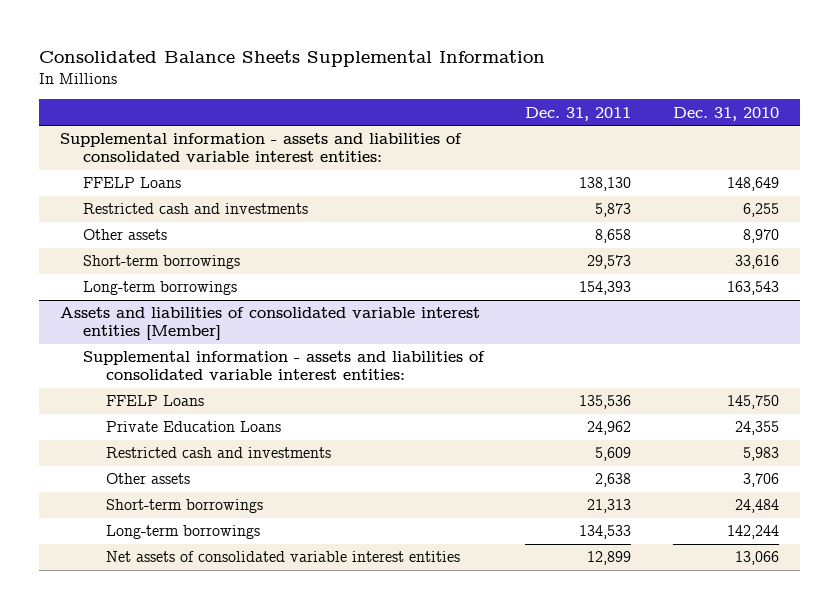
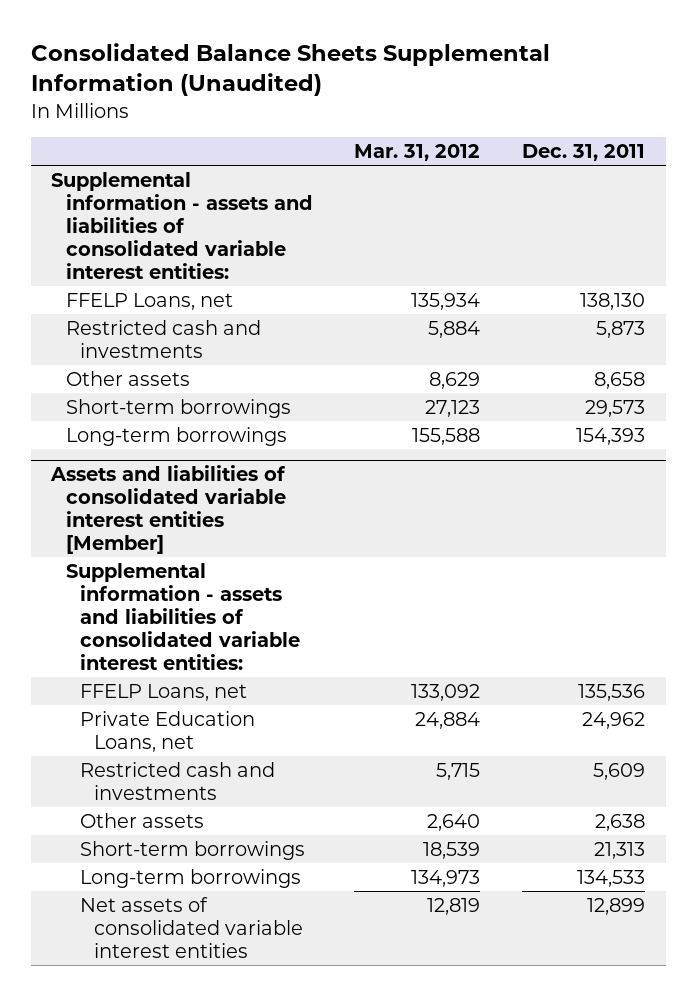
[39,50,546,68] Consolidated Balance Sheets Supplemental Information -> [30,42,550,97] Consolidated Balance Sheets Supplemental Information (Unaudited)
[672,106,779,121] Dec. 31, 2010 -> none
none -> [354,144,481,162] Mar. 31, 2012
[82,177,181,189] FFELP Loans -> [65,292,233,310] FFELP Loans, net
[106,395,205,407] FFELP Loans -> [79,683,247,701] FFELP Loans, net
[106,421,282,433] Private Education Loans -> [79,710,255,752] Private Education Loans, net

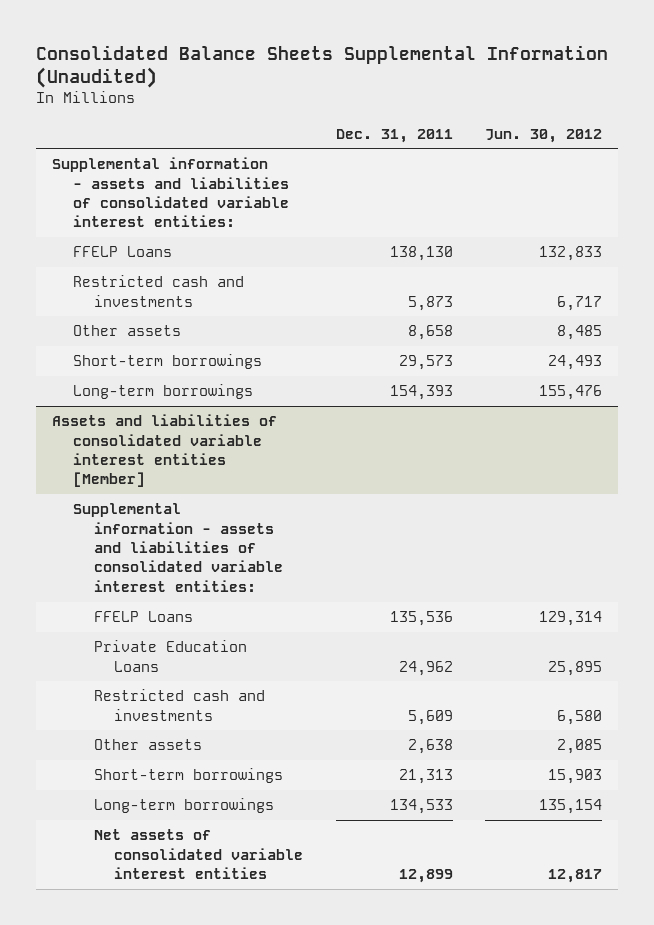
[354,144,481,162] Mar. 31, 2012 -> none
none -> [485,128,603,143] Jun. 30, 2012
[65,292,233,310] FFELP Loans, net -> [73,246,173,258] FFELP Loans
[79,683,247,701] FFELP Loans, net -> [93,611,193,623] FFELP Loans
[79,710,255,752] Private Education Loans, net -> [93,640,247,672] Private Education Loans

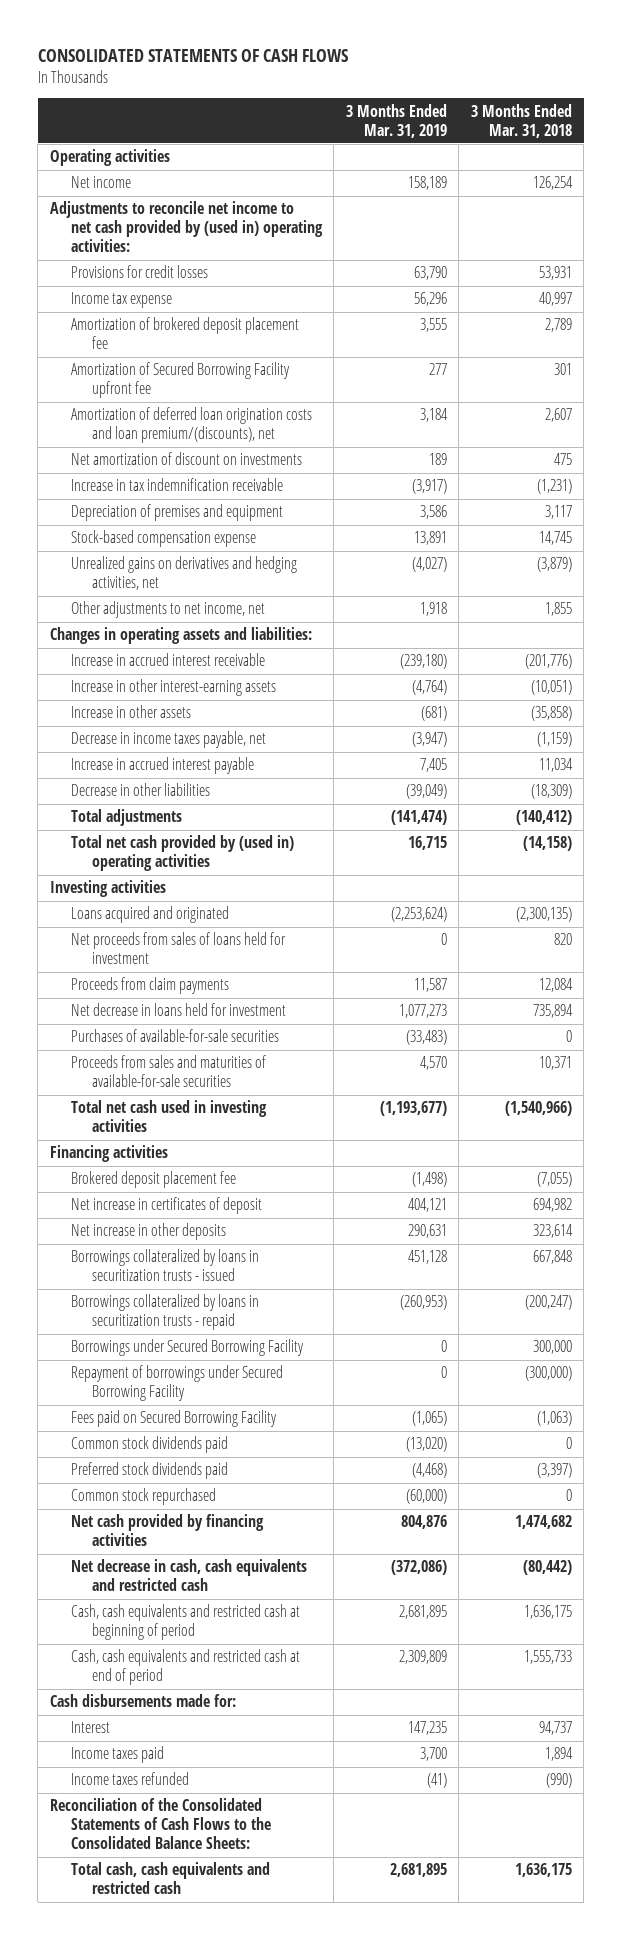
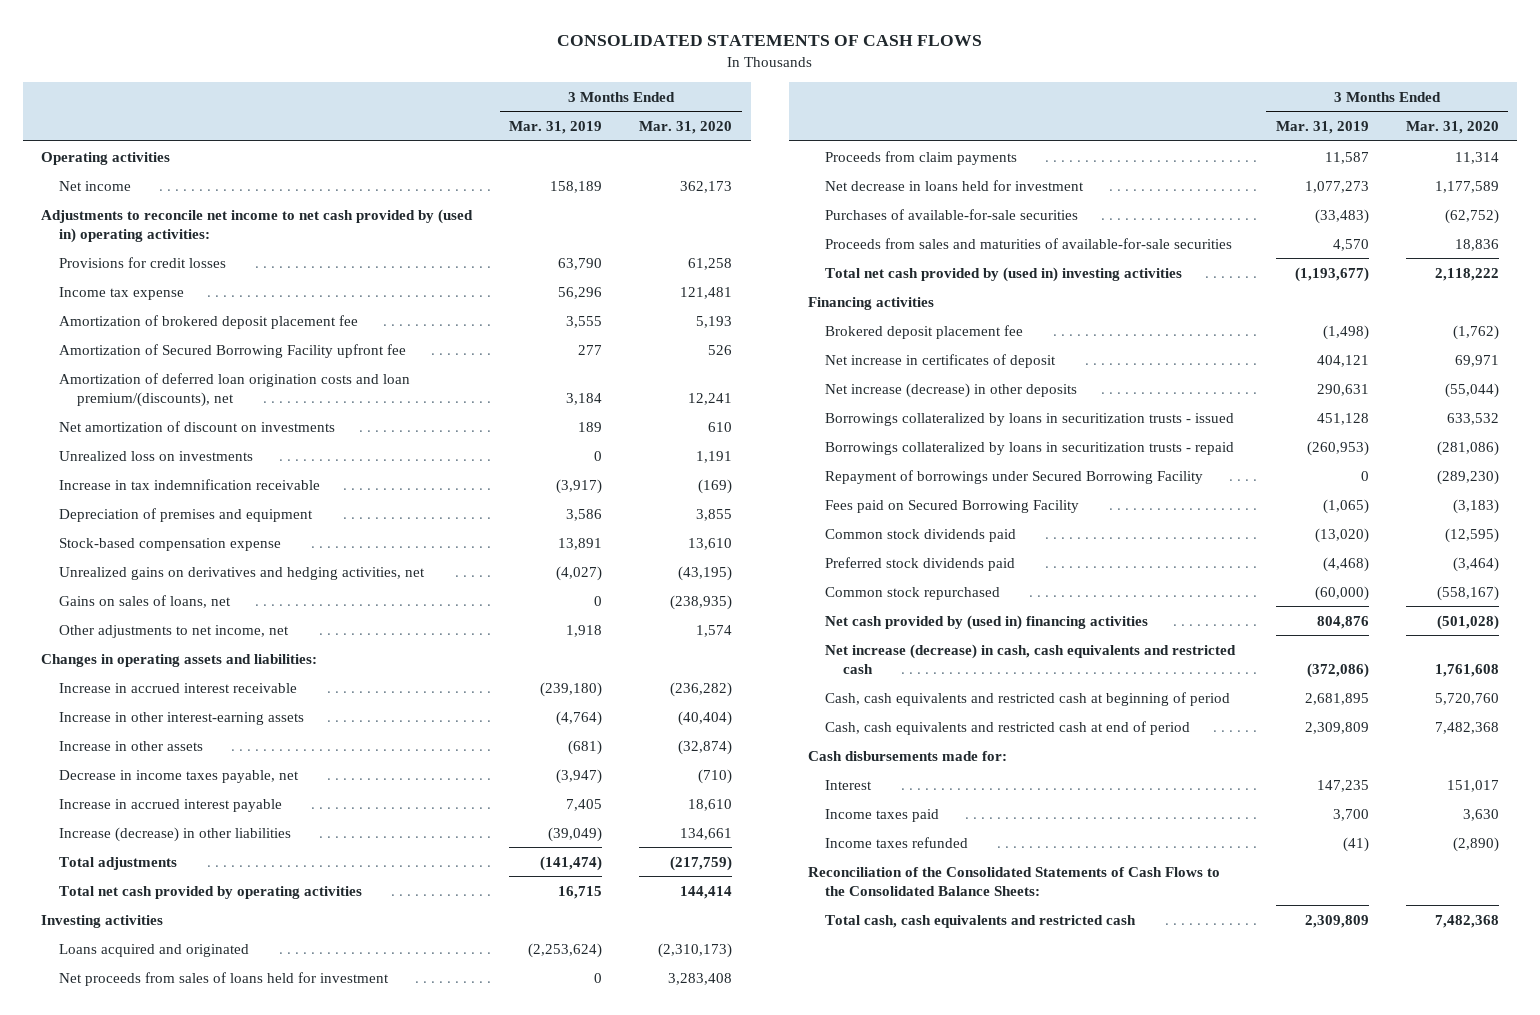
[470,103,572,138] 3 Months Ended Mar. 31, 2018 -> none
none -> [639,121,733,135] Mar. 31, 2020
none -> [59,450,254,461] Unrealized loss on investments
none -> [59,594,232,608] Gains on sales of loans, net
[70,783,210,797] Decrease in other liabilities -> [59,826,292,842] Increase (decrease) in other liabilities
[70,835,294,872] Total net cash provided by (used in) operating activities -> [59,885,363,899] Total net cash provided by operating activities
[70,1100,267,1133] Total net cash used in investing activities -> [825,266,1183,282] Total net cash provided by (used in) investing activities
[70,1223,226,1241] Net increase in other deposits -> [825,382,1078,398] Net increase (decrease) in other deposits
[70,1339,304,1357] Borrowings under Secured Borrowing Facility -> none
[70,1514,264,1547] Net cash provided by financing activities -> [825,614,1149,630] Net cash provided by (used in) financing activities
[70,1559,307,1592] Net decrease in cash, cash equivalents and restricted cash -> [825,643,1237,674] Net increase (decrease) in cash, cash equivalents and restricted cash
[389,1863,447,1878] 2,681,895 -> [1304,914,1369,928] 2,309,809

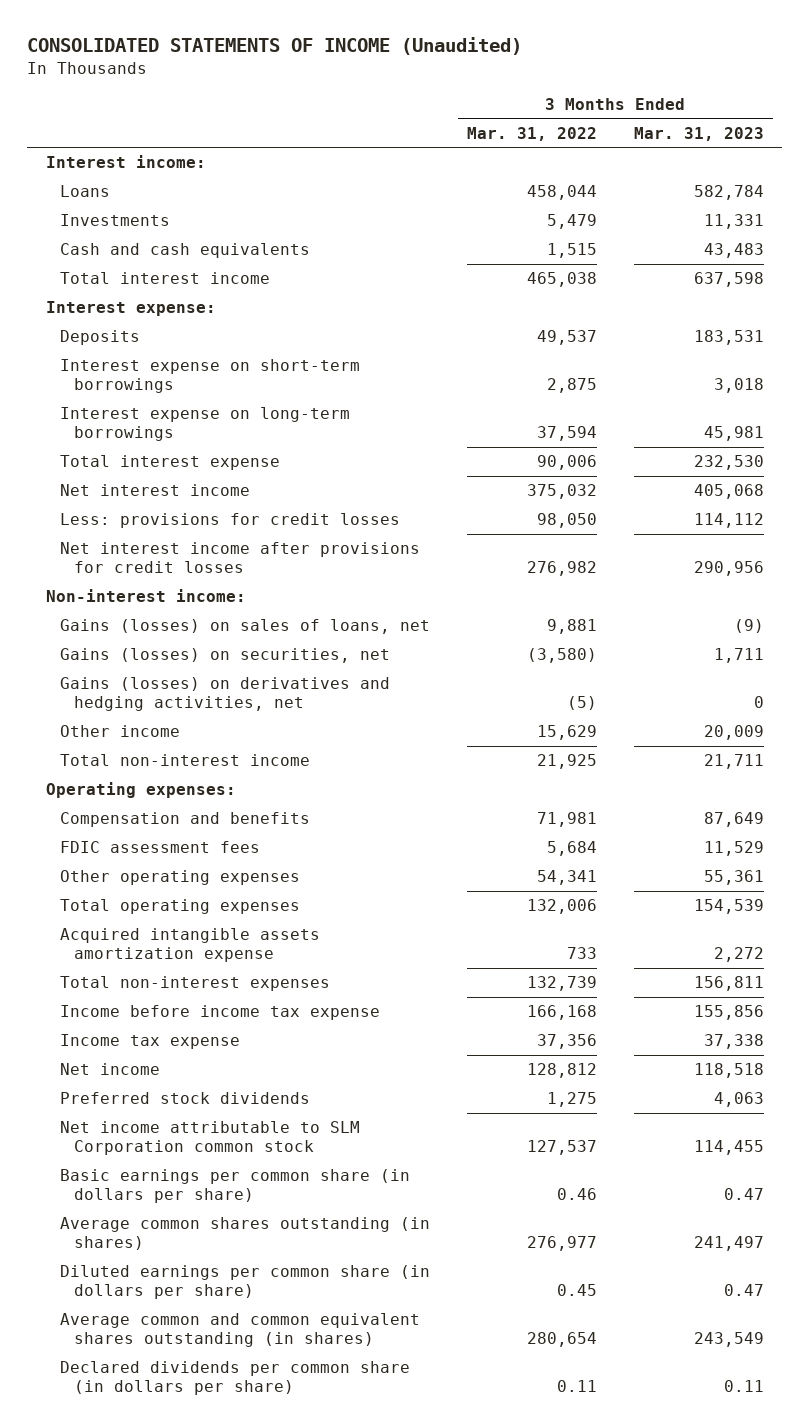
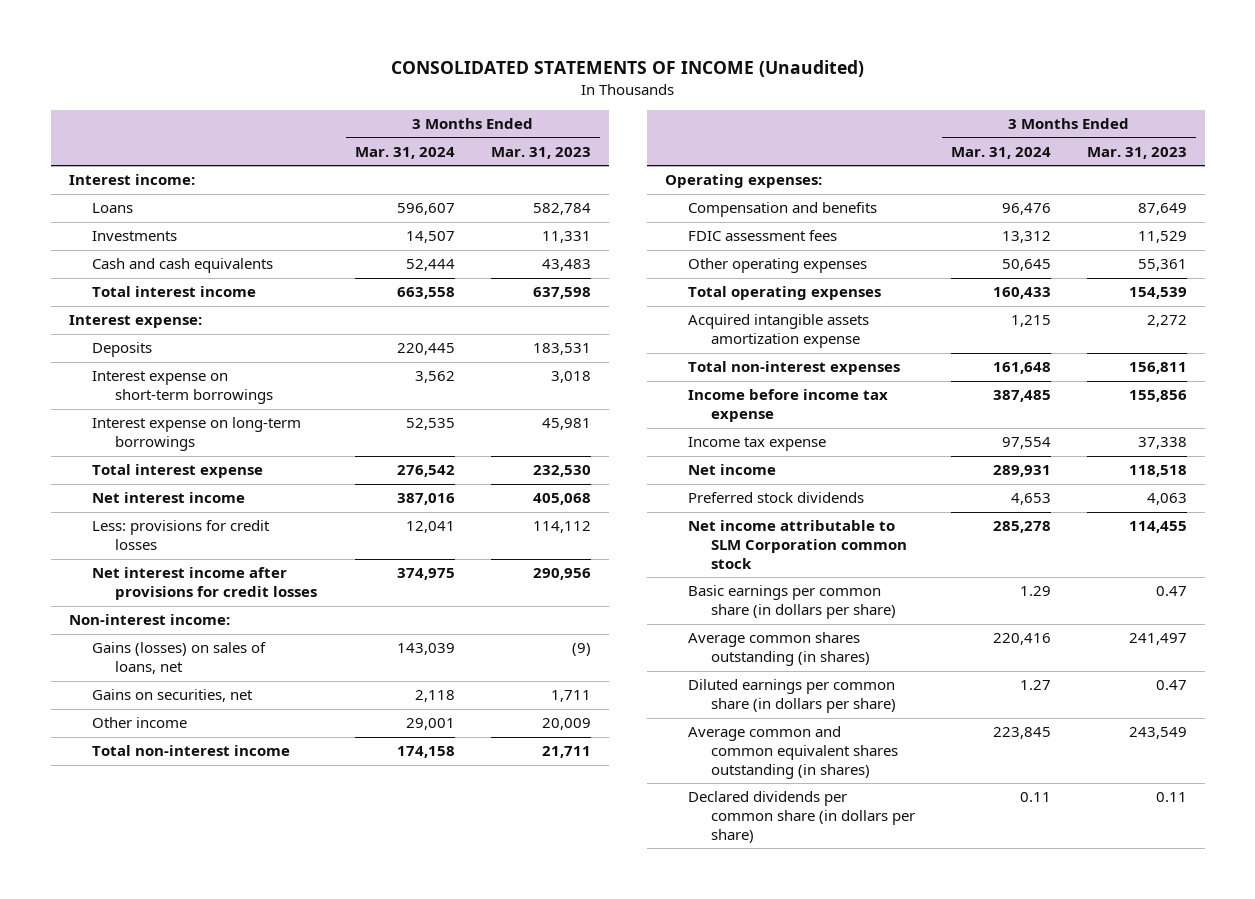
[466,126,597,141] Mar. 31, 2022 -> none
none -> [354,146,455,159] Mar. 31, 2024
[59,677,390,711] Gains (losses) on derivatives and hedging activities, net -> none
[59,648,390,664] Gains (losses) on securities, net -> [91,689,253,703] Gains on securities, net

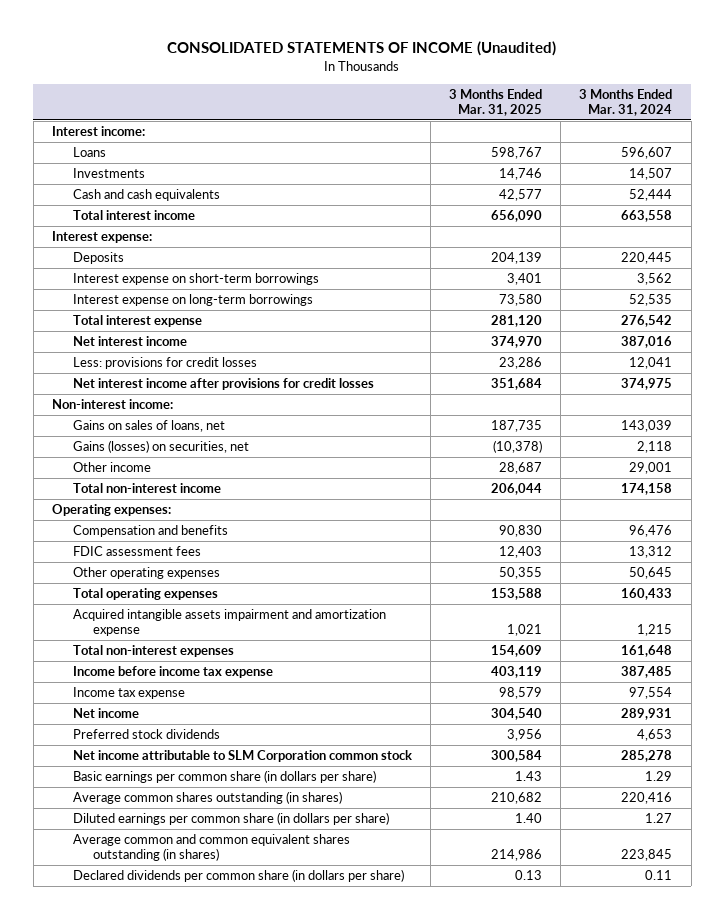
[490,146,591,159] Mar. 31, 2023 -> none
none -> [448,88,542,116] 3 Months Ended Mar. 31, 2025
[91,642,266,675] Gains (losses) on sales of loans, net -> [72,420,225,433] Gains on sales of loans, net
[91,689,253,703] Gains on securities, net -> [72,440,249,454] Gains (losses) on securities, net
[687,314,869,349] Acquired intangible assets amortization expense -> [72,609,386,637] Acquired intangible assets impairment and amortization expense

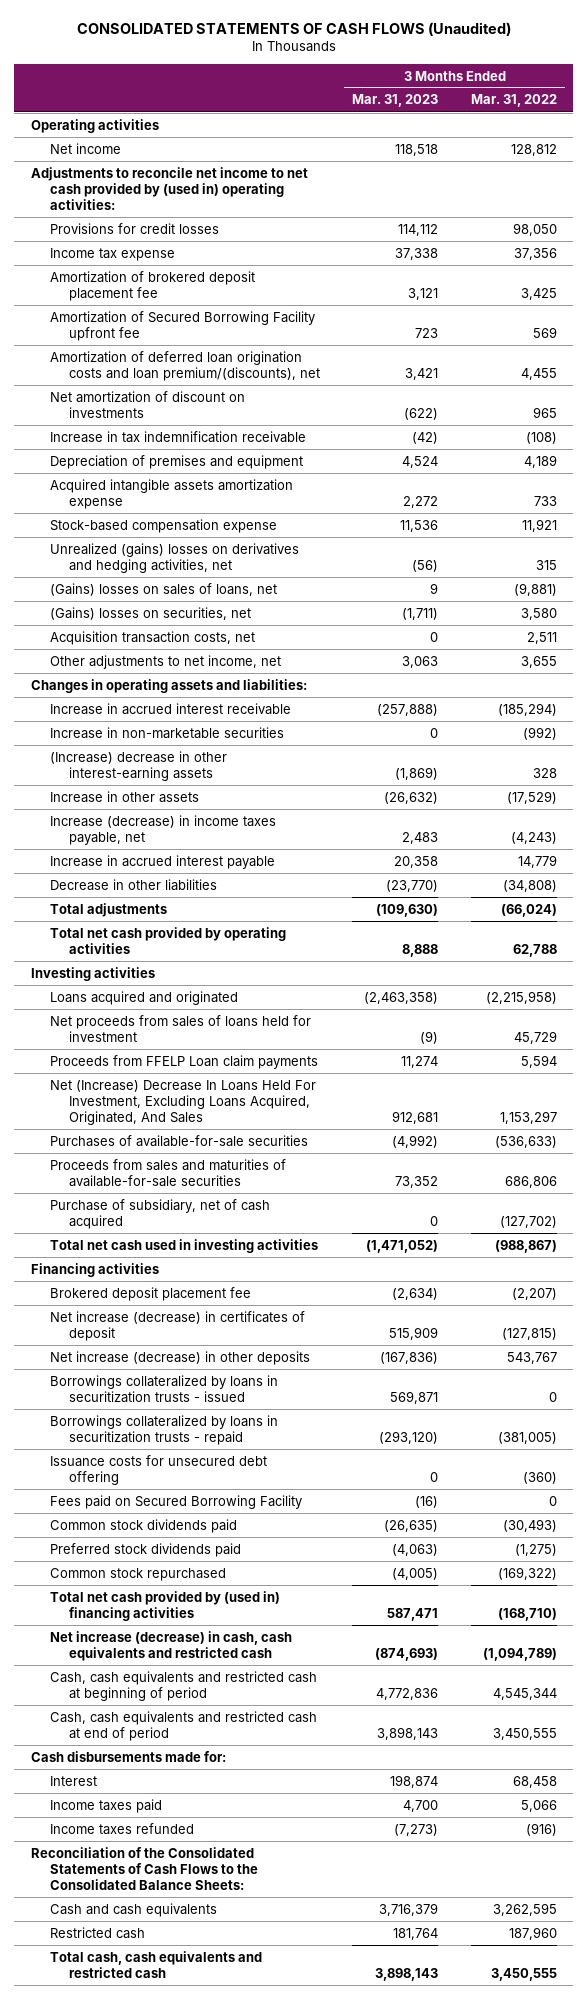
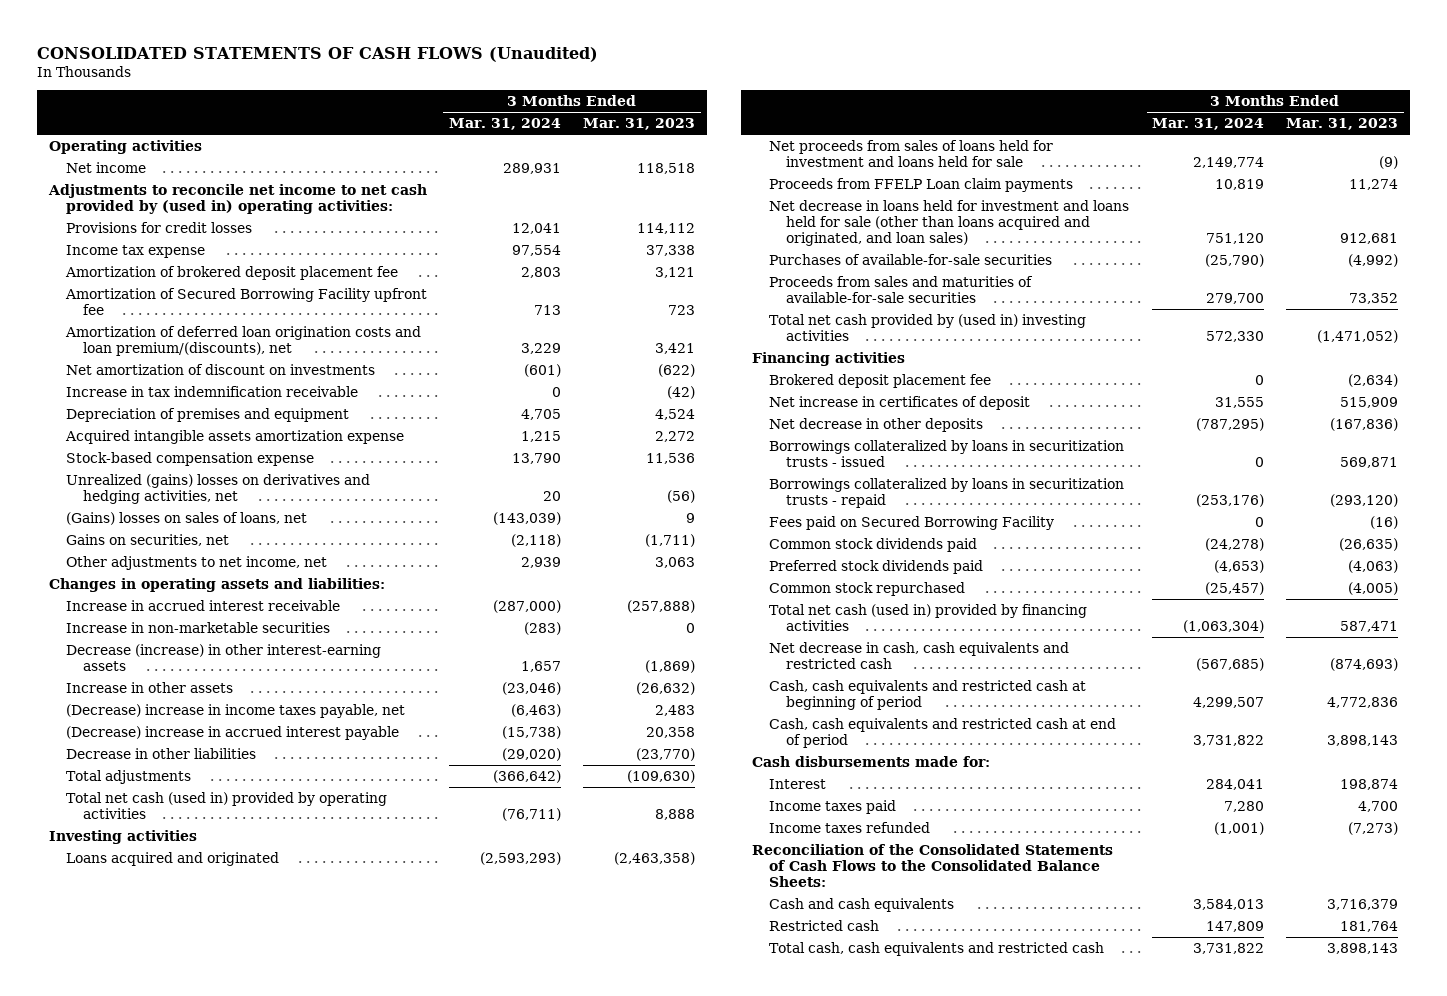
[471,94,558,108] Mar. 31, 2022 -> none
none -> [449,118,562,131] Mar. 31, 2024
[49,630,255,645] Acquisition transaction costs, net -> none
[49,606,251,620] (Gains) losses on securities, net -> [65,533,229,546] Gains on securities, net
[49,750,227,781] (Increase) decrease in other interest-earning assets -> [65,643,381,672] Decrease (increase) in other interest-earning assets
[49,814,276,845] Increase (decrease) in income taxes payable, net -> [65,703,405,718] (Decrease) increase in income taxes payable, net
[49,854,275,869] Increase in accrued interest payable -> [65,725,399,740] (Decrease) increase in accrued interest payable
[49,926,286,954] Total net cash provided by operating activities -> [65,791,387,820] Total net cash (used in) provided by operating activities
[49,1014,311,1042] Net proceeds from sales of loans held for investment -> [768,139,1053,168] Net proceeds from sales of loans held for investment and loans held for sale
[49,1079,316,1125] Net (Increase) Decrease In Loans Held For Investment, Excluding Loans Acquired, Originated, And Sales -> [768,199,1129,247] Net decrease in loans held for investment and loans held for sale (other than loans acquired and originated, and loan sales)
[49,1198,270,1229] Purchase of subsidiary, net of cash acquired -> none
[49,1238,318,1253] Total net cash used in investing activities -> [768,313,1086,342] Total net cash provided by (used in) investing activities
[49,1310,305,1341] Net increase (decrease) in certificates of deposit -> [768,395,1030,410] Net increase in certificates of deposit
[49,1350,310,1365] Net increase (decrease) in other deposits -> [768,417,983,432] Net decrease in other deposits
[49,1454,267,1485] Issuance costs for unsecured debt offering -> none
[49,1590,280,1621] Total net cash provided by (used in) financing activities -> [768,603,1087,632] Total net cash (used in) provided by financing activities
[49,1630,292,1661] Net increase (decrease) in cash, cash equivalents and restricted cash -> [768,641,1069,670] Net decrease in cash, cash equivalents and restricted cash

